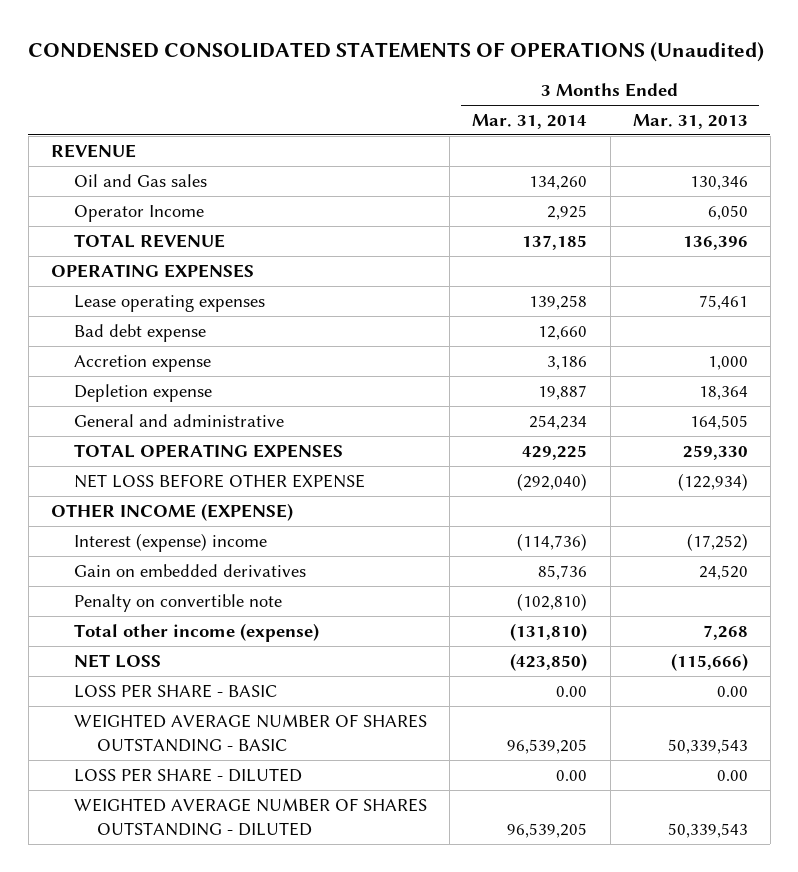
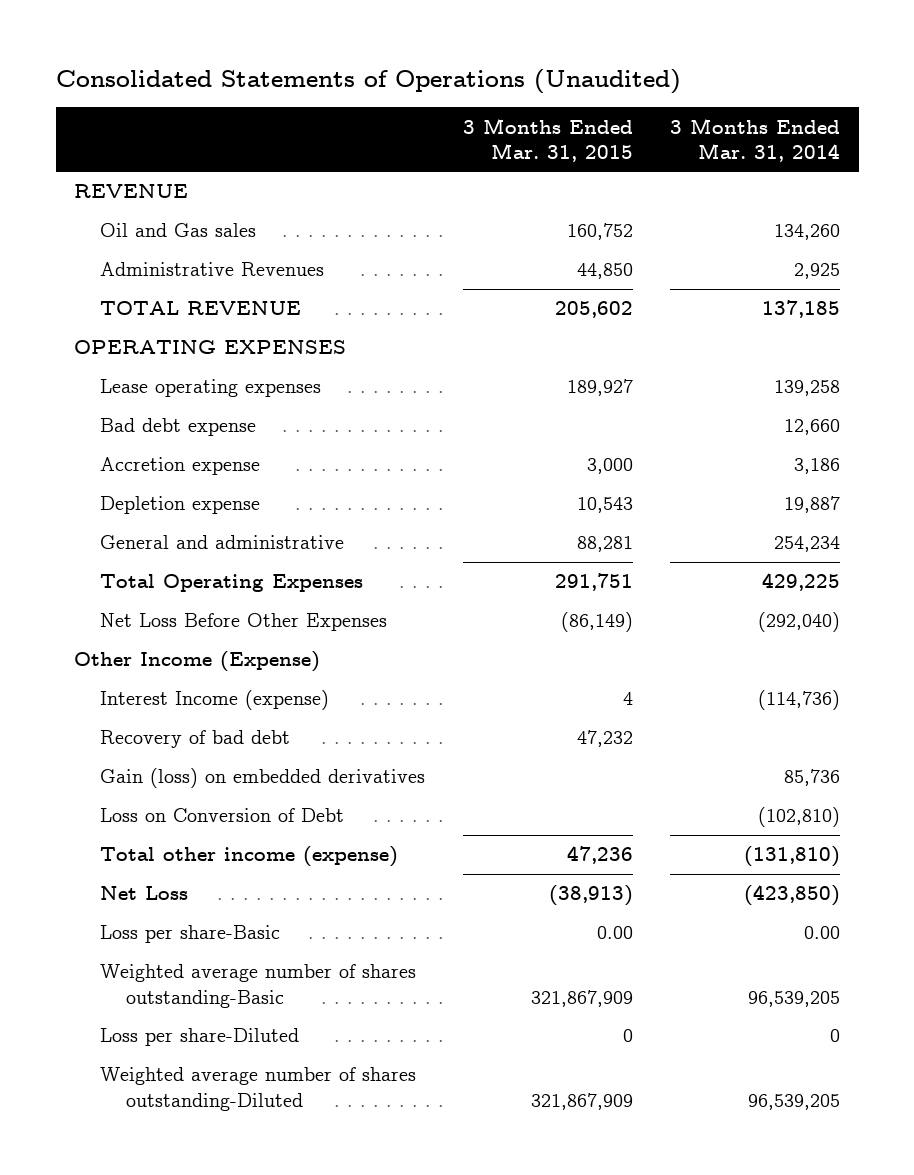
[28,41,765,62] CONDENSED CONSOLIDATED STATEMENTS OF OPERATIONS (Unaudited) -> [55,68,681,94] Consolidated Statements of Operations (Unaudited)
[632,113,748,129] Mar. 31, 2013 -> none
none -> [462,117,633,162] 3 Months Ended Mar. 31, 2015
[73,204,204,222] Operator Income -> [100,262,325,277] Administrative Revenues
[73,443,343,458] TOTAL OPERATING EXPENSES -> [100,574,364,593] Total Operating Expenses
[73,473,365,488] NET LOSS BEFORE OTHER EXPENSE -> [100,613,388,632] Net Loss Before Other Expenses
[50,502,293,521] OTHER INCOME (EXPENSE) -> [74,651,321,673] Other Income (Expense)
[73,532,267,552] Interest (expense) income -> [100,690,330,711] Interest Income (expense)
none -> [100,730,291,749] Recovery of bad debt
[73,563,306,577] Gain on embedded derivatives -> [100,768,426,789] Gain (loss) on embedded derivatives
[73,593,282,612] Penalty on convertible note -> [100,808,345,823] Loss on Conversion of Debt
[73,653,161,668] NET LOSS -> [100,886,189,901] Net Loss
[73,683,278,698] LOSS PER SHARE - BASIC -> [100,925,281,944] Loss per share-Basic
[73,713,427,752] WEIGHTED AVERAGE NUMBER OF SHARES OUTSTANDING - BASIC -> [100,964,417,1008] Weighted average number of shares outstanding-Basic
[73,767,302,782] LOSS PER SHARE - DILUTED -> [100,1028,300,1047] Loss per share-Diluted
[556,769,588,781] 0.00 -> [830,1029,841,1043] 0
[73,797,427,836] WEIGHTED AVERAGE NUMBER OF SHARES OUTSTANDING - DILUTED -> [100,1067,417,1111] Weighted average number of shares outstanding-Diluted

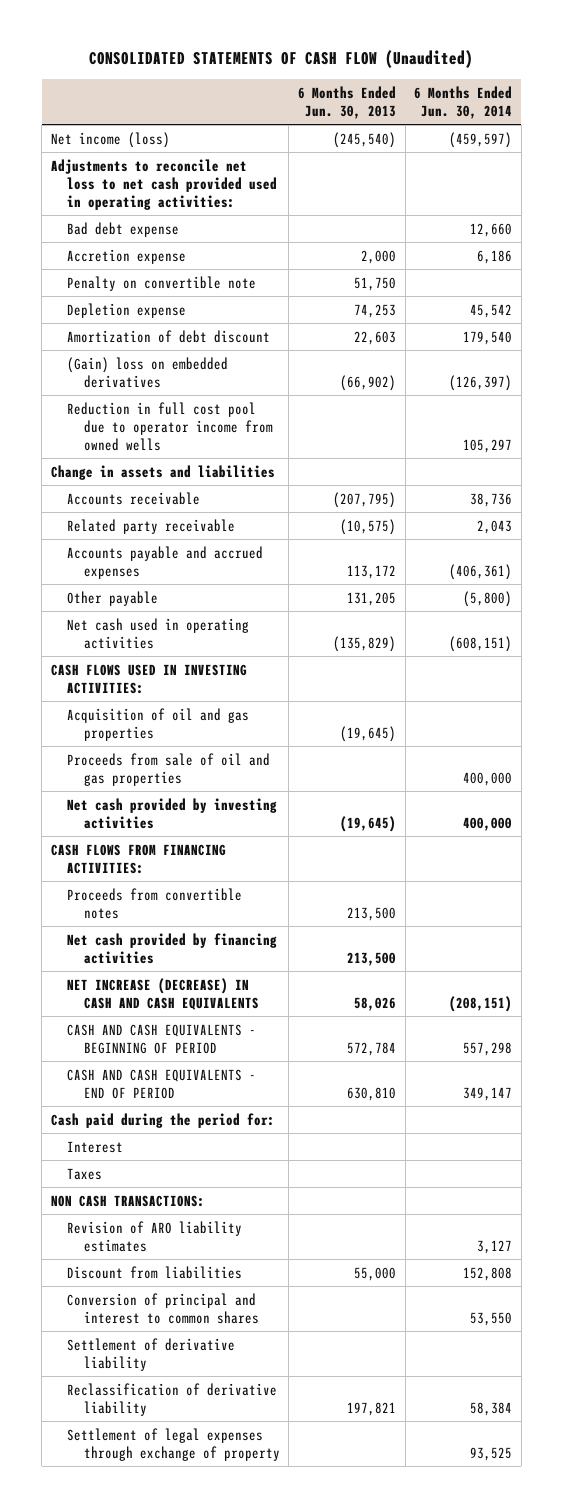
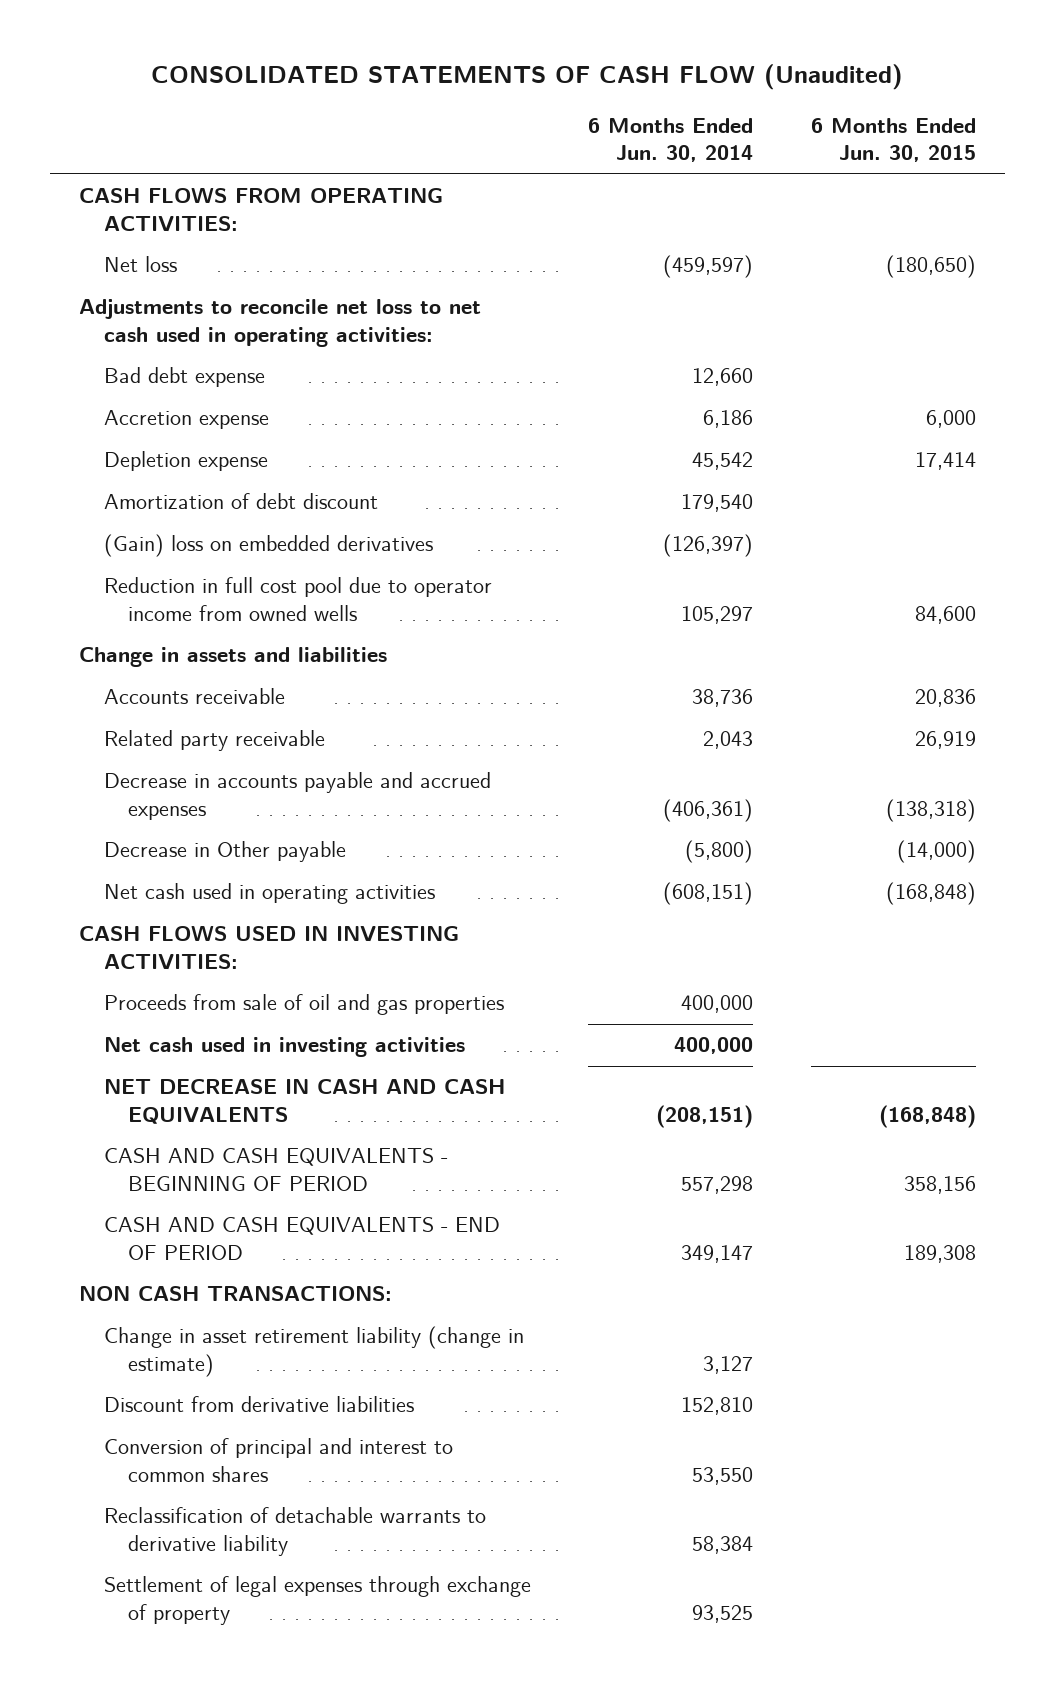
[297,85,396,119] 6 Months Ended Jun. 30, 2013 -> none
none -> [811,117,977,163] 6 Months Ended Jun. 30, 2015
none -> [78,188,443,232] CASH FLOWS FROM OPERATING ACTIVITIES:
[50,131,170,148] Net income (loss) -> [103,256,177,273] Net loss
[50,158,278,210] Adjustments to reconcile net loss to net cash provided used in operating activities: -> [78,299,481,347] Adjustments to reconcile net loss to net cash used in operating activities:
[67,275,257,291] Penalty on convertible note -> none
[67,545,264,579] Accounts payable and accrued expenses -> [103,772,491,820] Decrease in accounts payable and accrued expenses
[67,590,159,606] Other payable -> [103,841,346,863] Decrease in Other payable
[67,707,250,741] Acquisition of oil and gas properties -> none
[50,843,226,874] CASH FLOWS FROM FINANCING ACTIVITIES: -> none
[67,887,243,919] Proceeds from convertible notes -> none
[67,932,278,964] Net cash provided by financing activities -> none
[67,797,278,829] Net cash provided by investing activities -> [103,1037,465,1058] Net cash used in investing activities
[67,977,259,1010] NET INCREASE (DECREASE) IN CASH AND CASH EQUIVALENTS -> [103,1079,505,1124] NET DECREASE IN CASH AND CASH EQUIVALENTS
[50,1112,275,1128] Cash paid during the period for: -> none
[67,1140,124,1153] Interest -> none
[67,1167,103,1180] Taxes -> none
[67,1220,243,1252] Revision of ARO liability estimates -> [103,1326,524,1377] Change in asset retirement liability (change in estimate)
[67,1265,243,1279] Discount from liabilities -> [103,1396,414,1413] Discount from derivative liabilities
[463,1266,513,1281] 152,808 -> [681,1397,754,1416] 152,810
[67,1337,236,1371] Settlement of derivative liability -> none
[67,1382,278,1416] Reclassification of derivative liability -> [103,1507,486,1556] Reclassification of detachable warrants to derivative liability

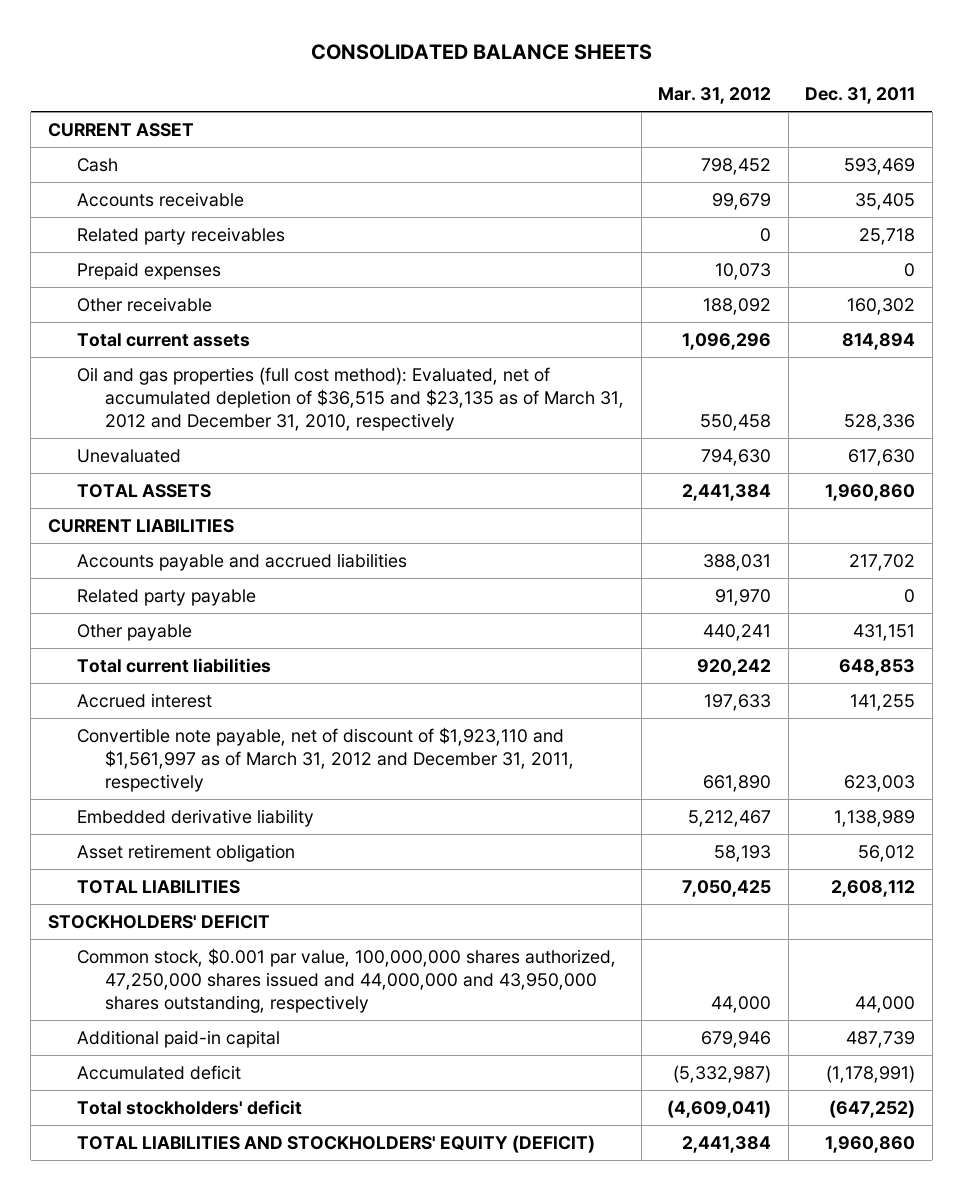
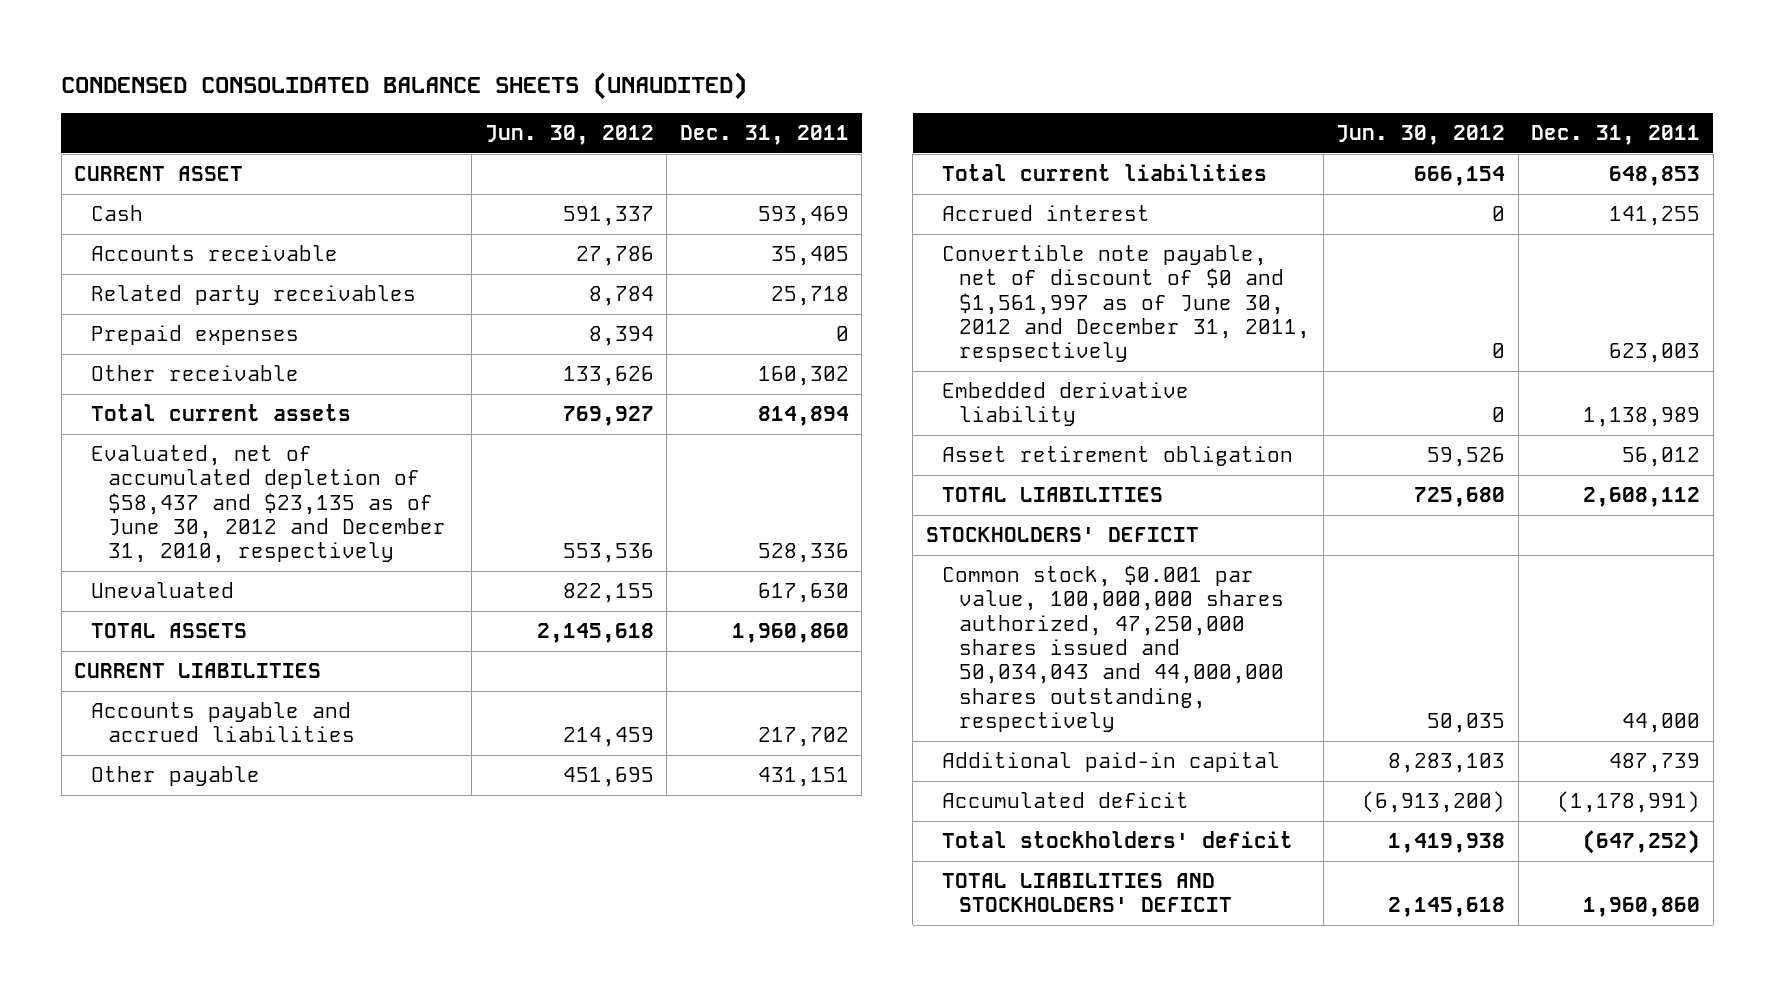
[310,43,652,60] CONSOLIDATED BALANCE SHEETS -> [61,71,748,100] CONDENSED CONSOLIDATED BALANCE SHEETS (UNAUDITED)
[658,87,772,105] Mar. 31, 2012 -> none
none -> [484,125,654,146] Jun. 30, 2012
[76,366,624,431] Oil and gas properties (full cost method): Evaluated, net of accumulated depletion of $36,515 and $23,135 as of March 31, 2012 and December 31, 2010, respectively -> [91,444,446,564] Evaluated, net of accumulated depletion of $58,437 and $23,135 as of June 30, 2012 and December 31, 2010, respectively
[76,588,256,606] Related party payable -> none
[76,726,574,792] Convertible note payable, net of discount of $1,923,110 and $1,561,997 as of March 31, 2012 and December 31, 2011, respectively -> [942,244,1311,363] Convertible note payable, net of discount of $0 and $1,561,997 as of June 30, 2012 and December 31, 2011, respsectively
[76,947,616,1013] Common stock, $0.001 par value, 100,000,000 shares authorized, 47,250,000 shares issued and 44,000,000 and 43,950,000 shares outstanding, respectively -> [942,564,1285,733] Common stock, $0.001 par value, 100,000,000 shares authorized, 47,250,000 shares issued and 50,034,043 and 44,000,000 shares outstanding, respectively
[76,1134,595,1153] TOTAL LIABILITIES AND STOCKHOLDERS' EQUITY (DEFICIT) -> [942,872,1233,913] TOTAL LIABILITIES AND STOCKHOLDERS' DEFICIT

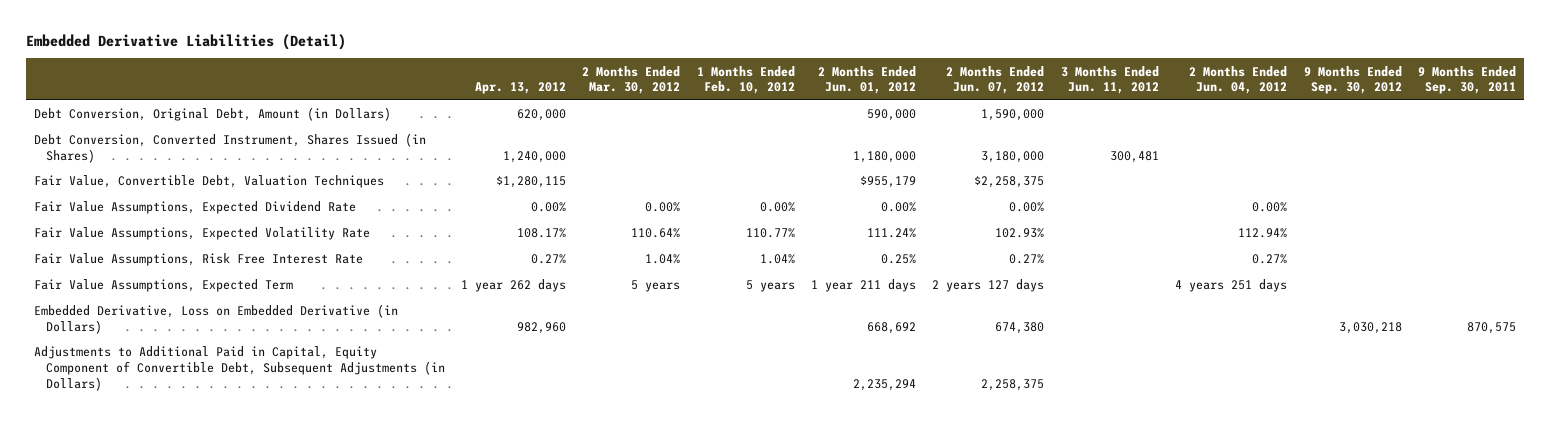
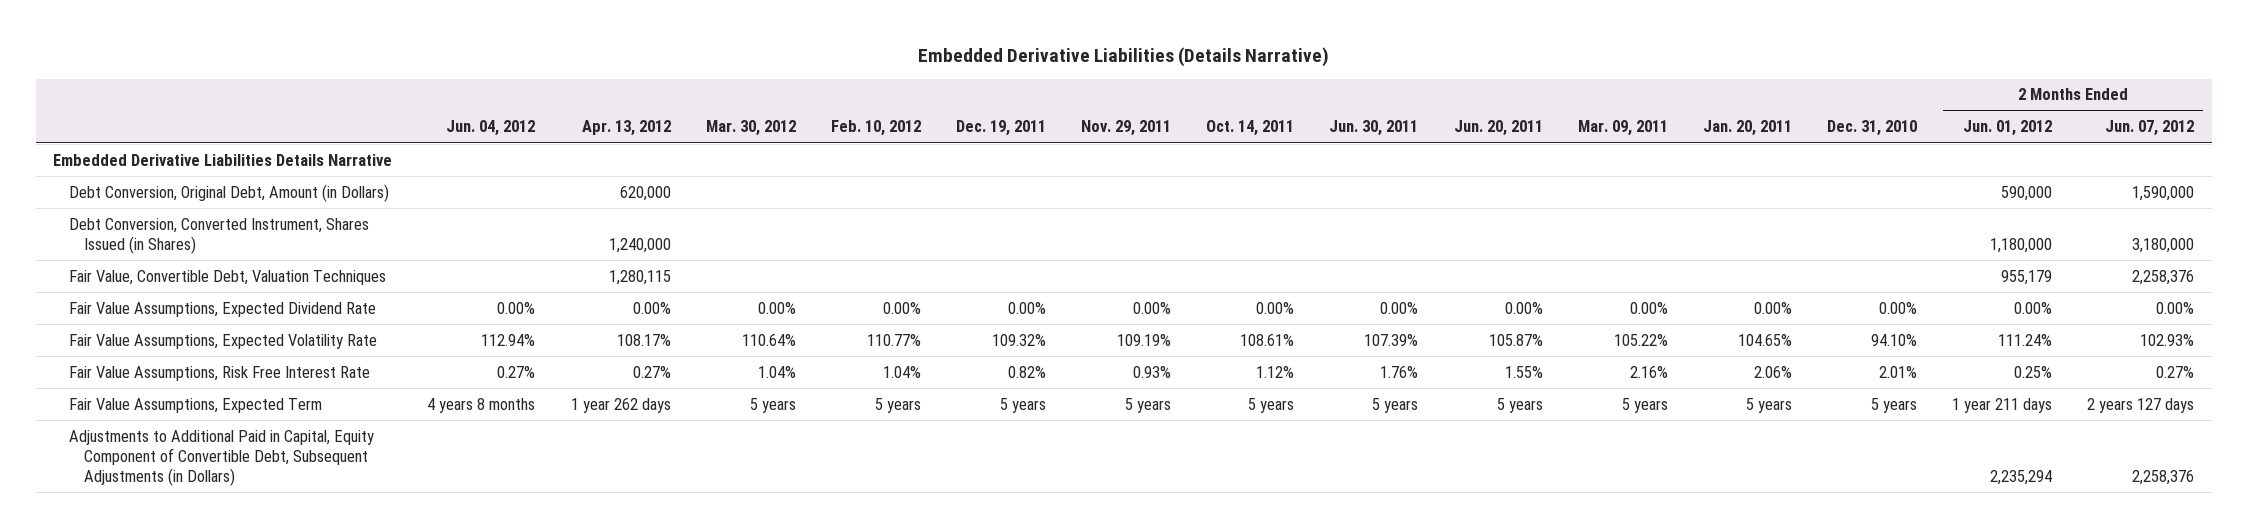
[26,33,347,50] Embedded Derivative Liabilities (Detail) -> [917,46,1329,67] Embedded Derivative Liabilities (Details Narrative)
[582,65,681,95] 2 Months Ended Mar. 30, 2012 -> none
[696,65,795,95] 1 Months Ended Feb. 10, 2012 -> none
[1060,65,1159,95] 3 Months Ended Jun. 11, 2012 -> none
[1189,65,1288,95] 2 Months Ended Jun. 04, 2012 -> none
[1303,65,1402,95] 9 Months Ended Sep. 30, 2012 -> none
[1417,65,1516,95] 9 Months Ended Sep. 30, 2011 -> none
none -> [446,120,536,137] Jun. 04, 2012
none -> [705,120,796,137] Mar. 30, 2012
none -> [830,120,921,137] Feb. 10, 2012
none -> [956,120,1047,137] Dec. 19, 2011
none -> [1081,120,1172,137] Nov. 29, 2011
none -> [1206,120,1295,137] Oct. 14, 2011
none -> [1329,120,1419,137] Jun. 30, 2011
none -> [1453,120,1543,137] Jun. 20, 2011
none -> [1577,120,1668,137] Mar. 09, 2011
none -> [1702,120,1792,137] Jan. 20, 2011
none -> [1826,120,1917,137] Dec. 31, 2010
none -> [53,153,393,166] Embedded Derivative Liabilities Details Narrative
[495,176,566,189] $1,280,115 -> [608,269,671,285] 1,280,115
[860,176,917,189] $955,179 -> [2001,269,2053,285] 955,179
[974,176,1045,189] $2,258,375 -> [2132,269,2195,285] 2,258,376
[34,304,399,334] Embedded Derivative, Loss on Embedded Derivative (in Dollars) -> none
[981,378,1045,391] 2,258,375 -> [2132,469,2195,485] 2,258,376

